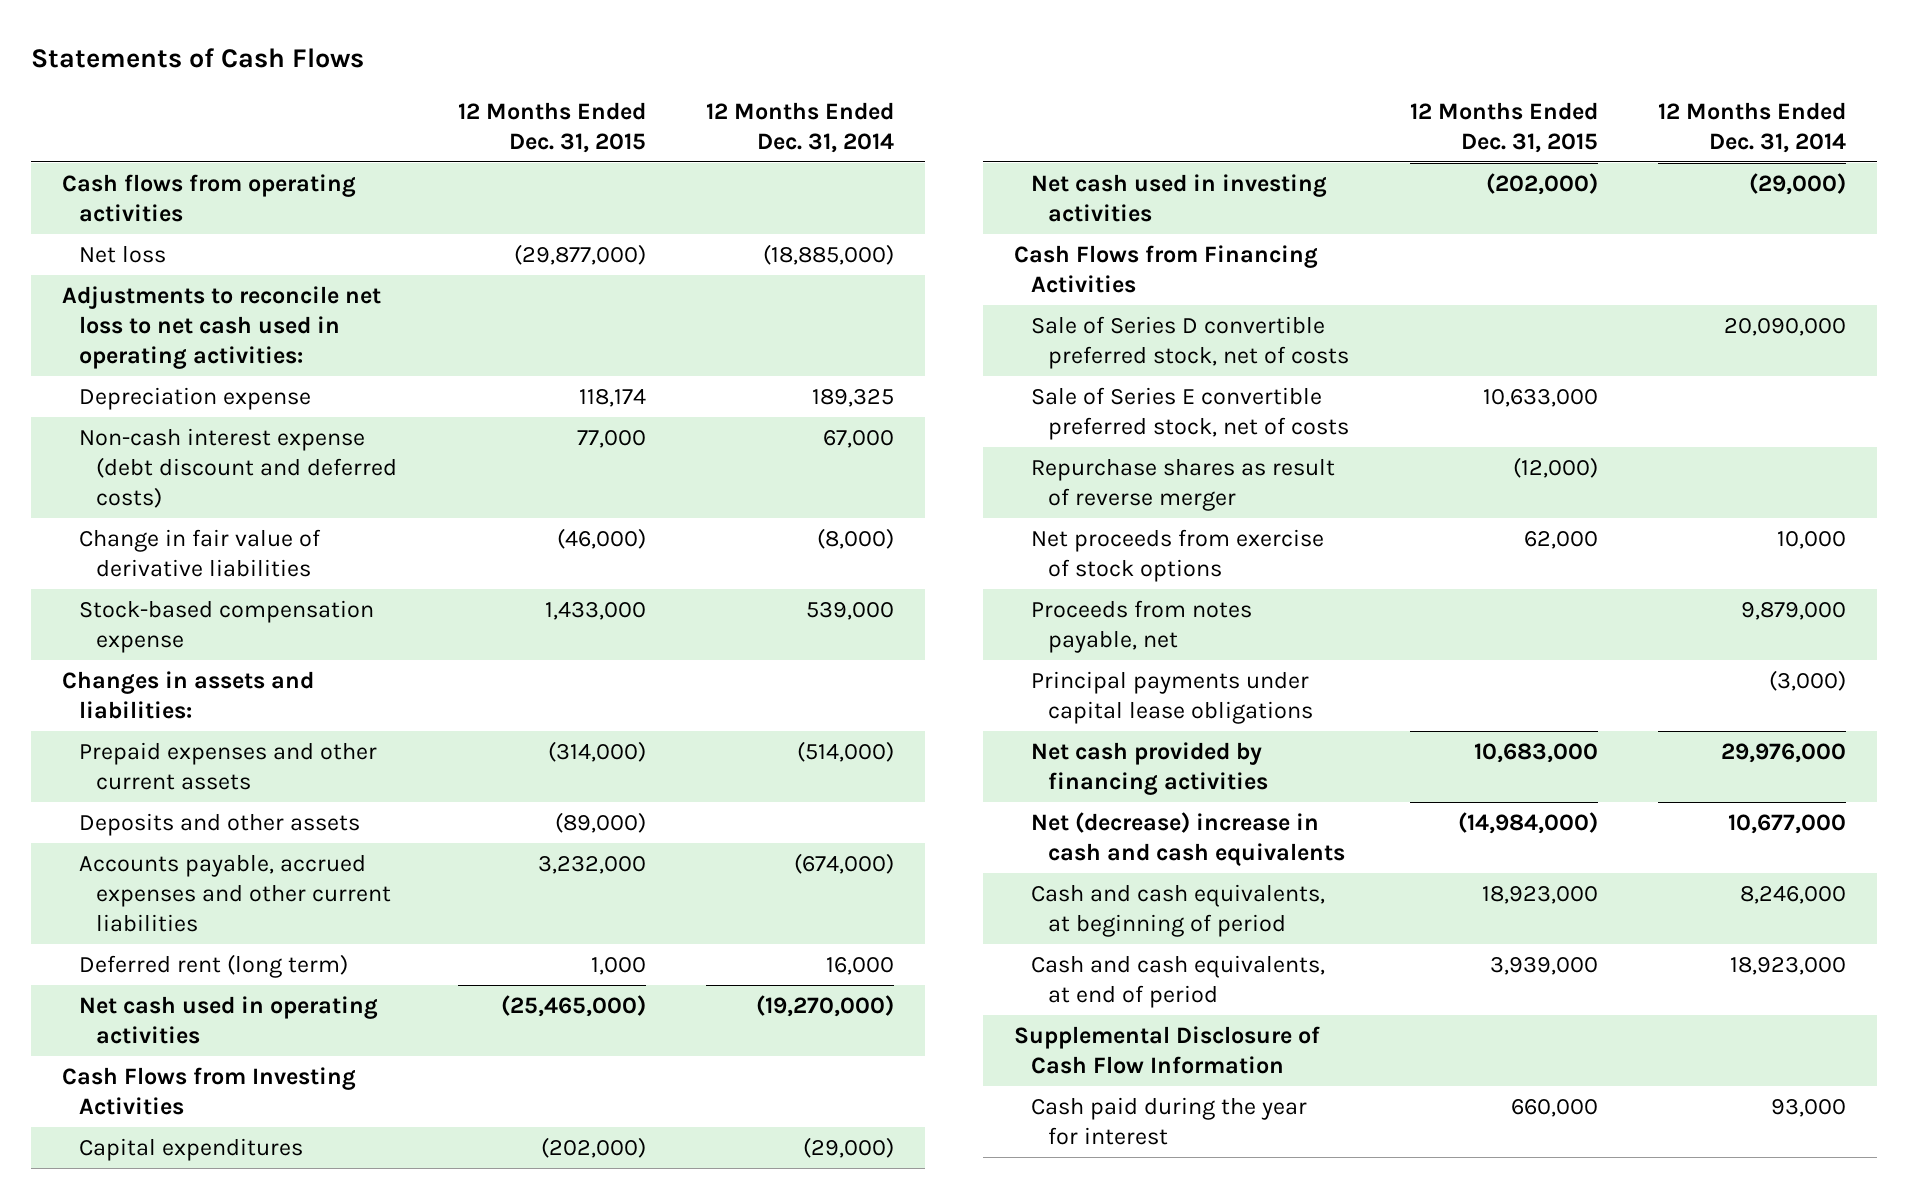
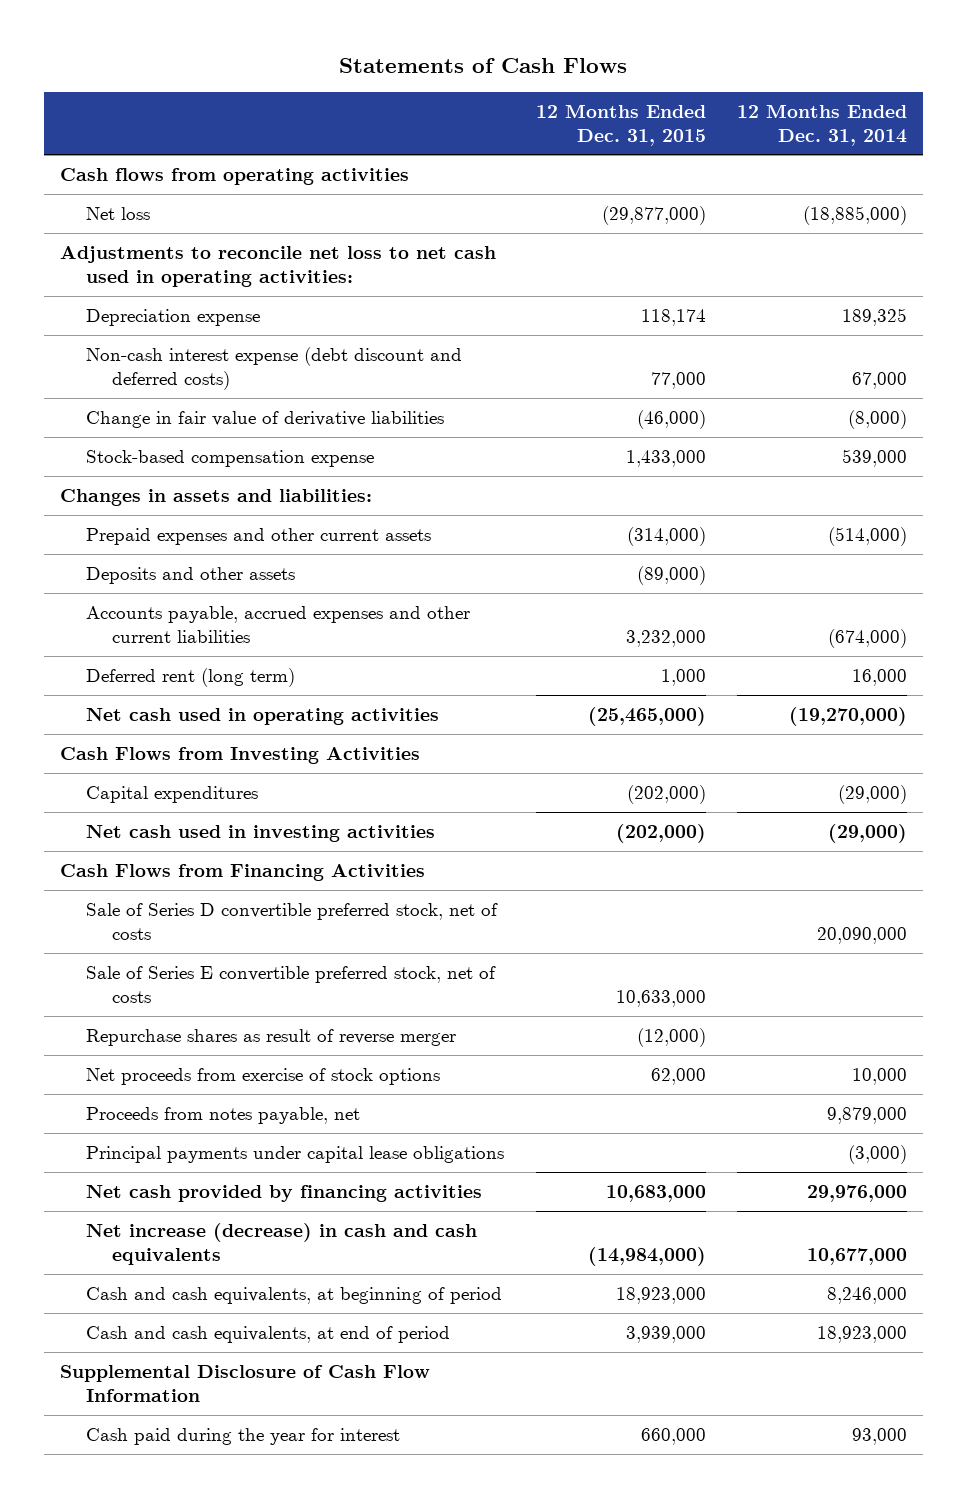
[1030,812,1345,866] Net (decrease) increase in cash and cash equivalents -> [86,1222,478,1265] Net increase (decrease) in cash and cash equivalents

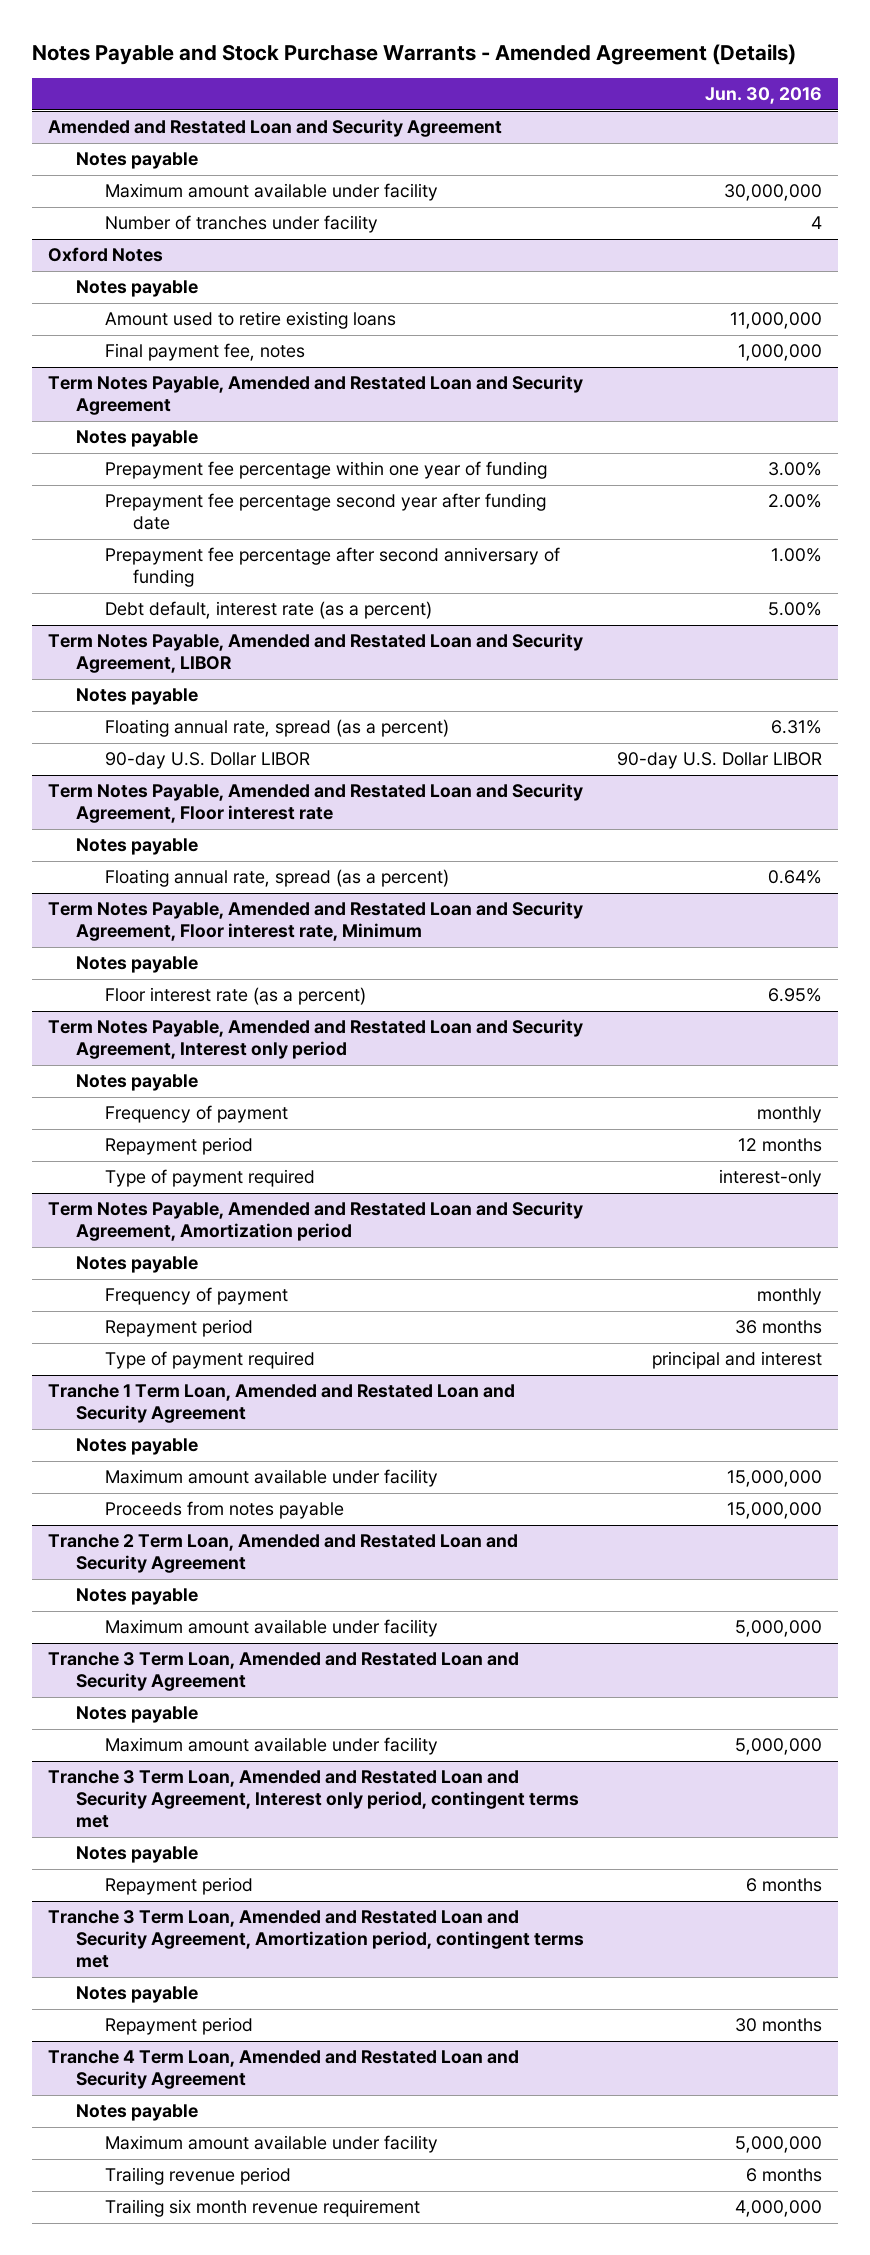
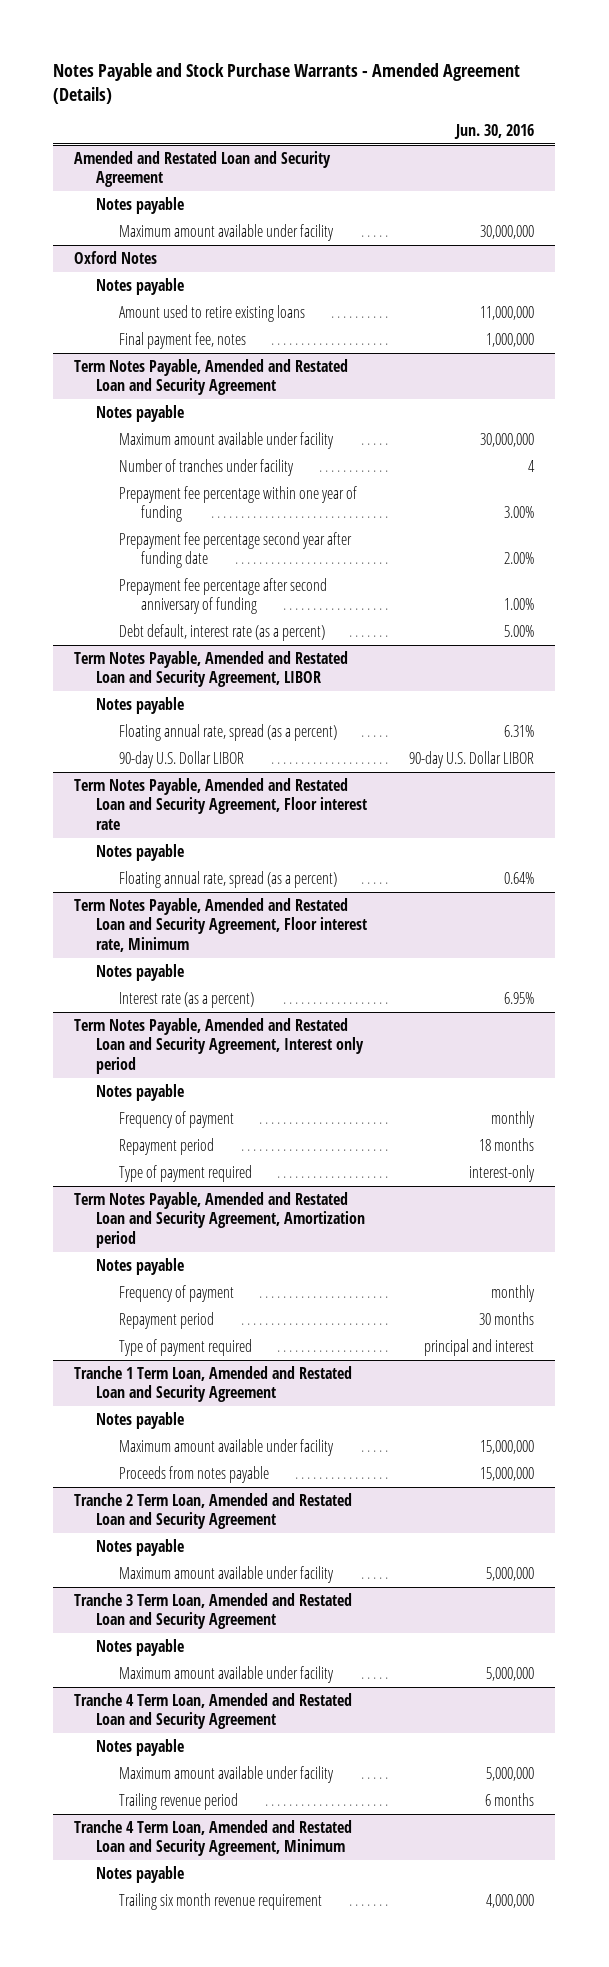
[104,215,378,234] Number of tranches under facility -> none
none -> [118,431,334,449] Maximum amount available under facility
none -> [118,458,294,476] Number of tranches under facility
[104,987,366,1006] Floor interest rate (as a percent) -> [118,991,254,1008] Interest rate (as a percent)
[737,1138,822,1153] 12 months -> [479,1137,535,1151] 18 months
[734,1320,822,1335] 36 months -> [479,1311,535,1325] 30 months
[47,1770,580,1829] Tranche 3 Term Loan, Amended and Restated Loan and Security Agreement, Interest only period, contingent terms met -> none
[76,1846,199,1864] Notes payable -> none
[104,1877,253,1896] Repayment period -> none
[47,1910,585,1969] Tranche 3 Term Loan, Amended and Restated Loan and Security Agreement, Amortization period, contingent terms met -> none
[76,1986,199,2004] Notes payable -> none
[104,2017,253,2036] Repayment period -> none
none -> [74,1819,353,1857] Tranche 4 Term Loan, Amended and Restated Loan and Security Agreement, Minimum
none -> [96,1865,185,1883] Notes payable

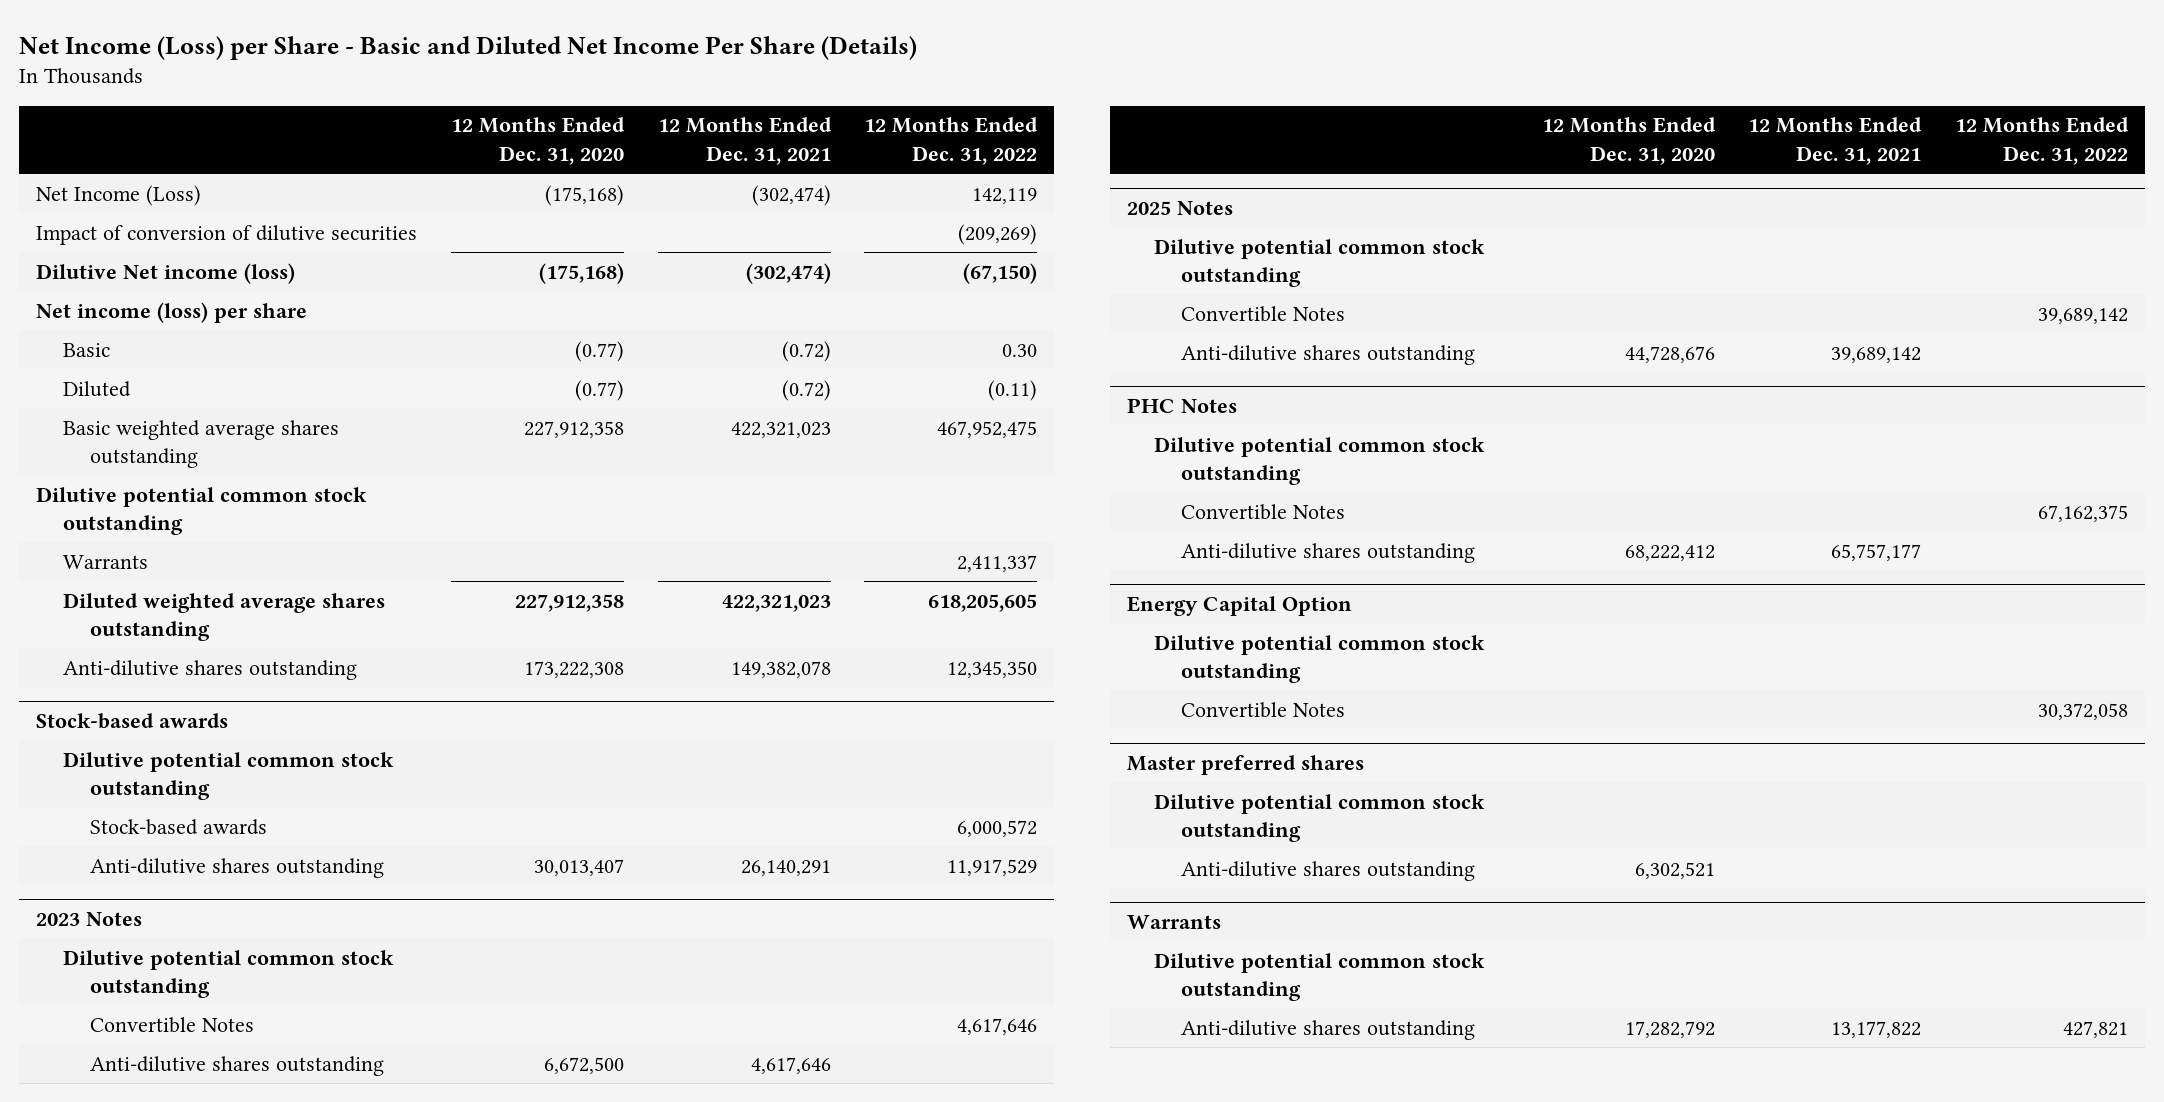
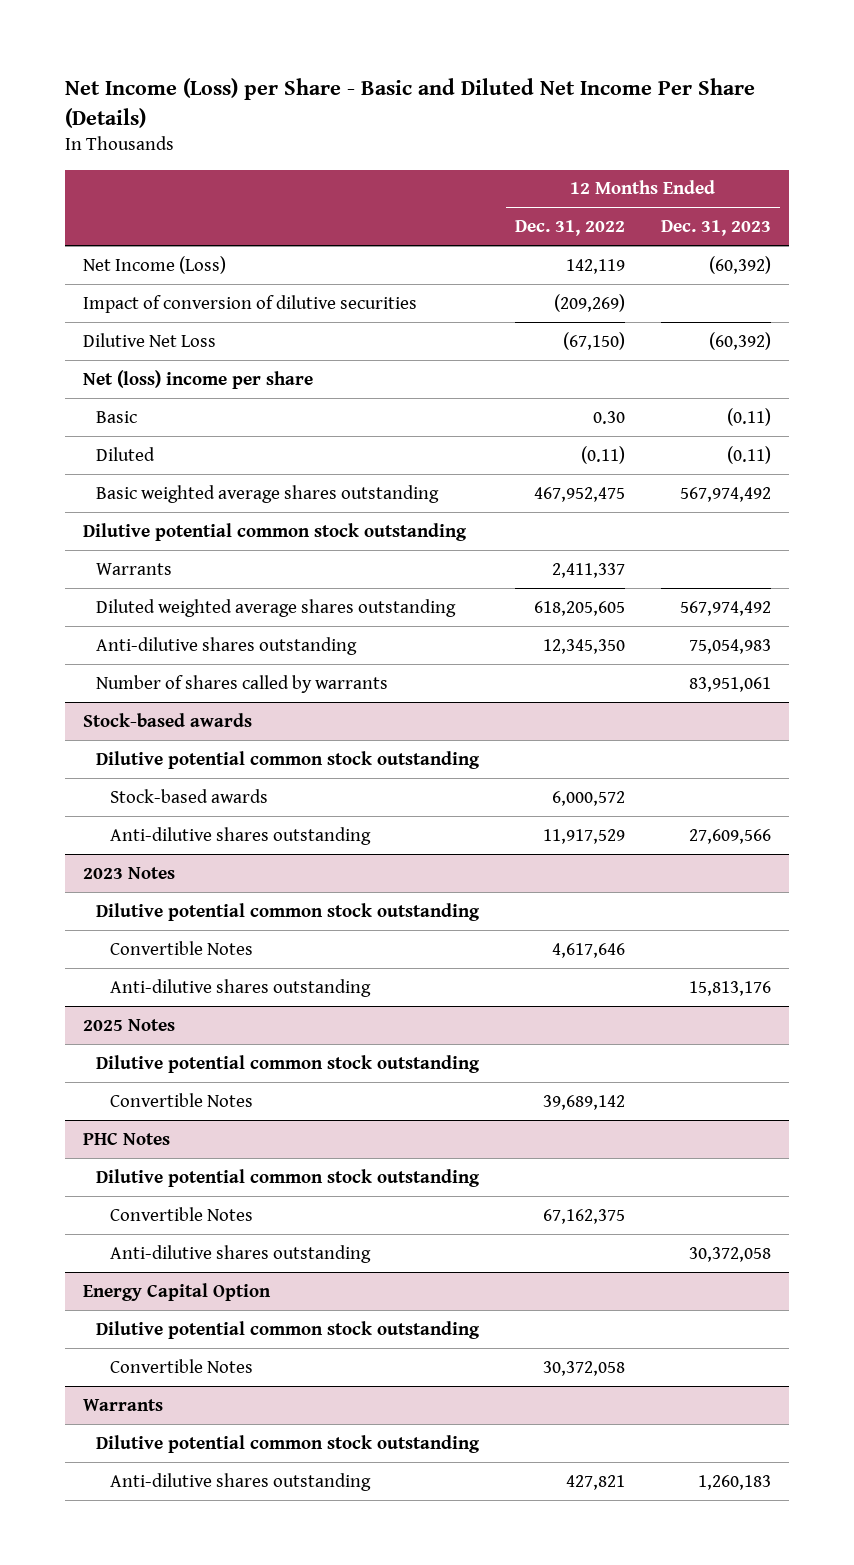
[450,117,625,165] 12 Months Ended Dec. 31, 2020 -> none
[657,117,832,165] 12 Months Ended Dec. 31, 2021 -> none
none -> [660,220,771,237] Dec. 31, 2023
[36,262,296,284] Dilutive Net income (loss) -> [82,332,216,347] Dilutive Net Loss
[36,301,308,323] Net income (loss) per share -> [82,369,313,389] Net (loss) income per share
none -> [96,674,389,693] Number of shares called by warrants
[1180,344,1475,365] Anti-dilutive shares outstanding -> none
[1126,754,1364,775] Master preferred shares -> none
[1153,793,1485,843] Dilutive potential common stock outstanding -> none
[1180,860,1475,881] Anti-dilutive shares outstanding -> none

